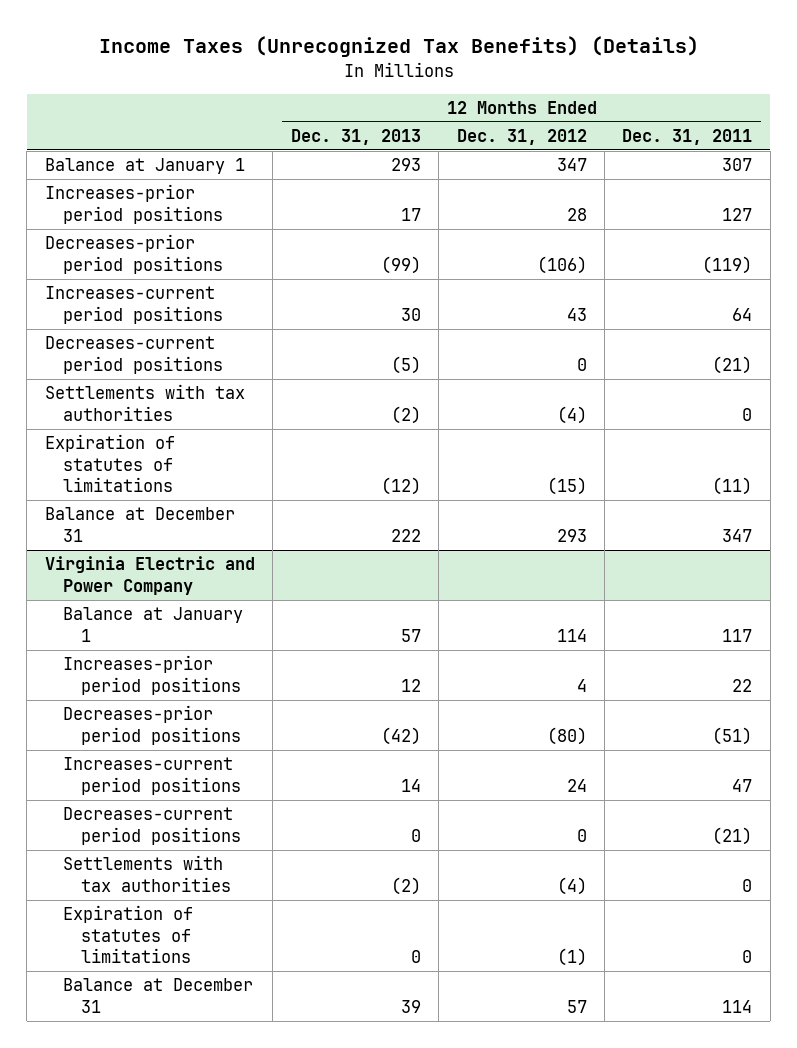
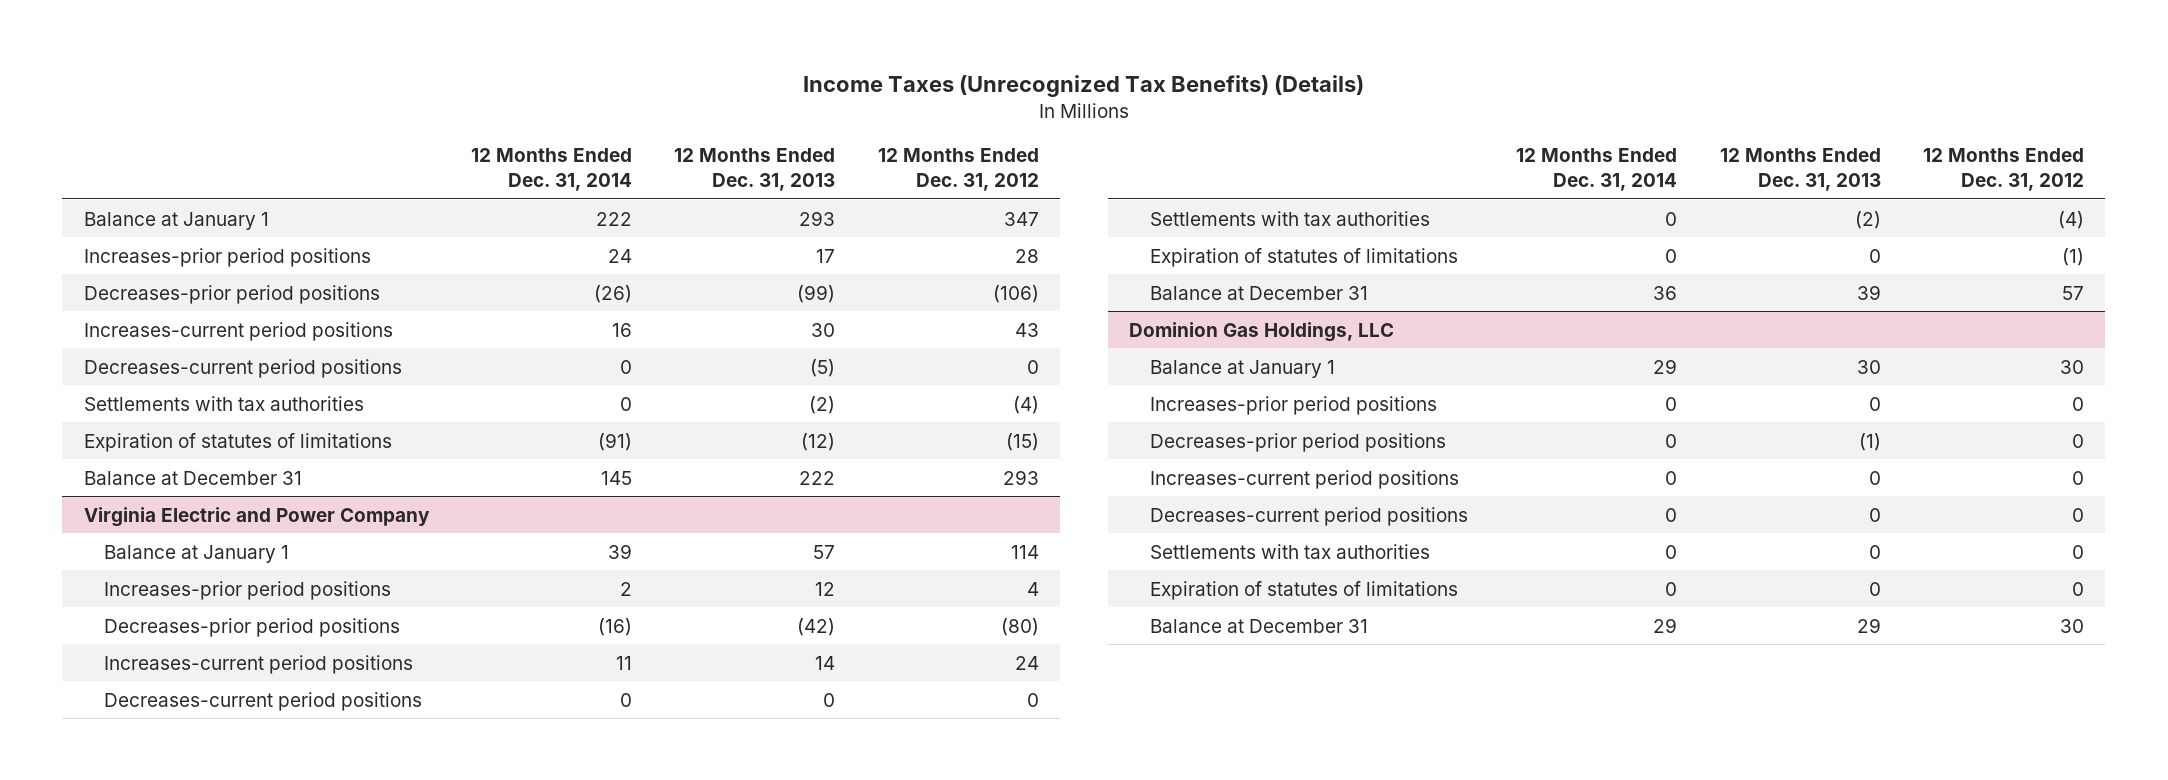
[622,129,753,146] Dec. 31, 2011 -> none
none -> [470,148,632,192] 12 Months Ended Dec. 31, 2014
none -> [1128,321,1394,342] Dominion Gas Holdings, LLC
none -> [1149,359,1335,378] Balance at January 1
none -> [1149,395,1437,415] Increases-prior period positions
none -> [1149,432,1446,452] Decreases-prior period positions
none -> [1149,469,1459,489] Increases-current period positions
none -> [1149,506,1468,526] Decreases-current period positions
none -> [1149,543,1430,559] Settlements with tax authorities
none -> [1149,580,1458,600] Expiration of statutes of limitations
none -> [1149,618,1368,633] Balance at December 31

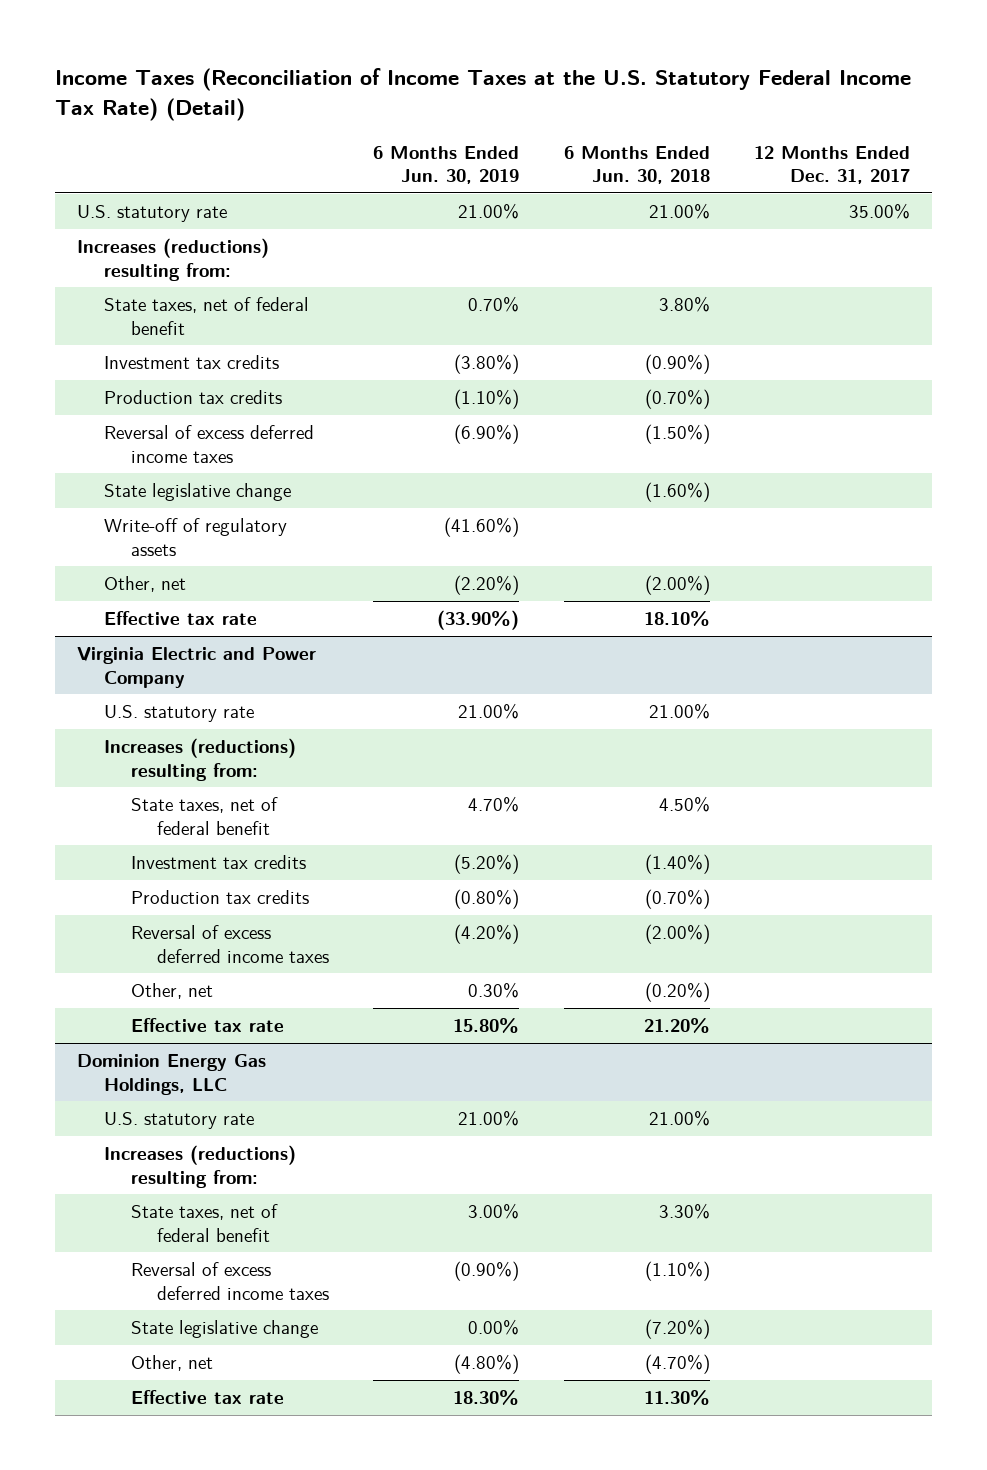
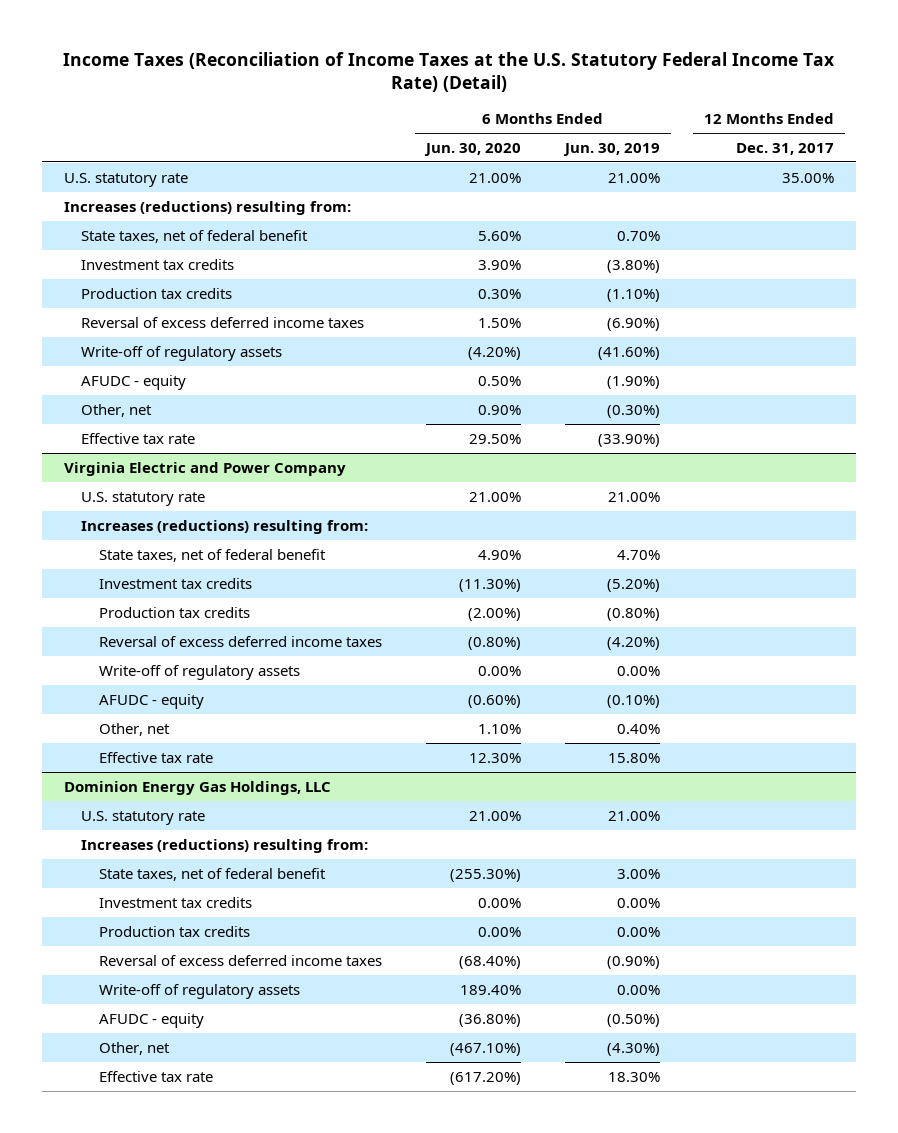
[563,145,710,185] 6 Months Ended Jun. 30, 2018 -> none
none -> [423,143,521,157] Jun. 30, 2020
[104,483,292,502] State legislative change -> none
none -> [81,374,187,390] AFUDC - equity
[454,575,520,596] (2.20%) -> [607,404,661,418] (0.30%)
none -> [98,664,300,680] Write-off of regulatory assets
none -> [98,693,204,709] AFUDC - equity
[468,982,520,999] 0.30% -> [617,723,661,734] 0.40%
none -> [98,896,252,908] Investment tax credits
none -> [98,925,250,937] Production tax credits
[130,1320,318,1339] State legislative change -> none
none -> [98,983,300,999] Write-off of regulatory assets
none -> [98,1012,204,1028] AFUDC - equity
[454,1354,520,1375] (4.80%) -> [607,1042,661,1056] (4.30%)

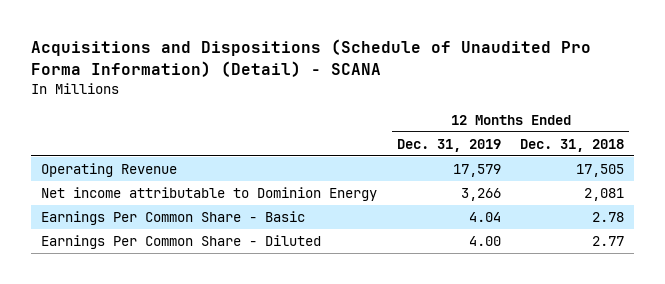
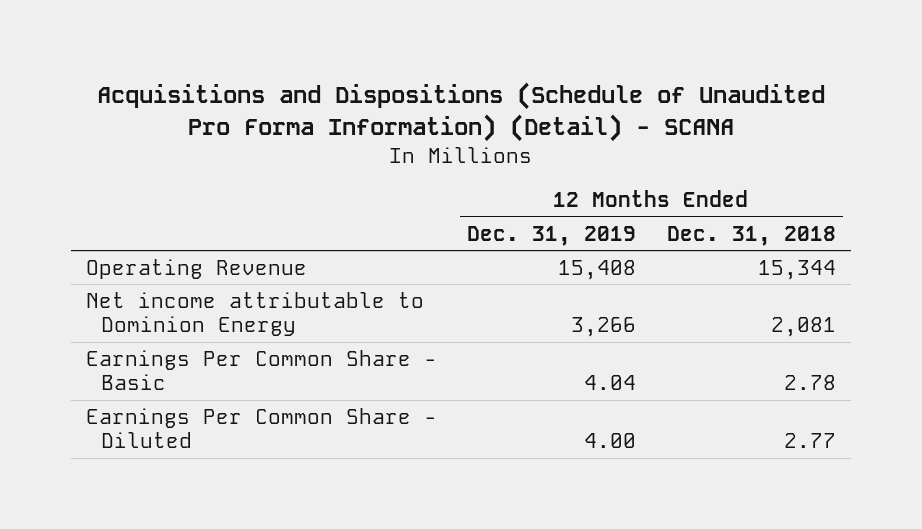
[452,164,501,178] 17,579 -> [558,259,637,280] 15,408
[576,164,625,178] 17,505 -> [757,259,836,280] 15,344

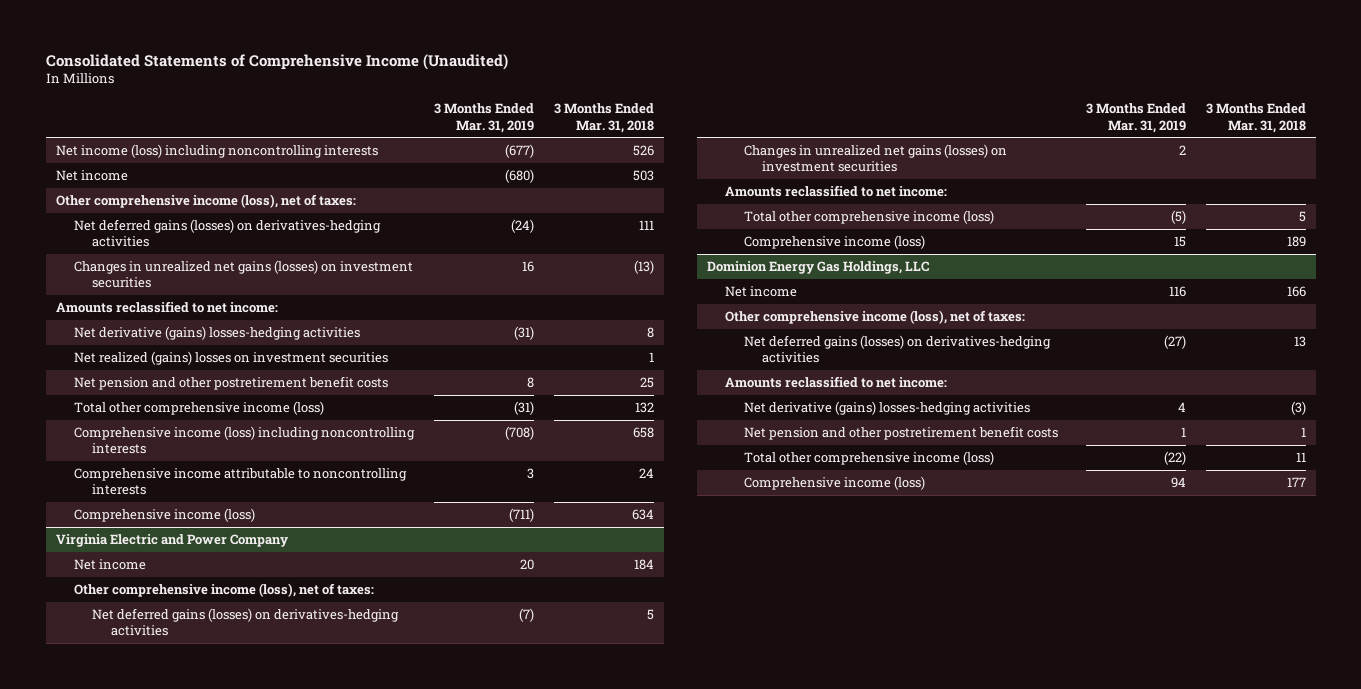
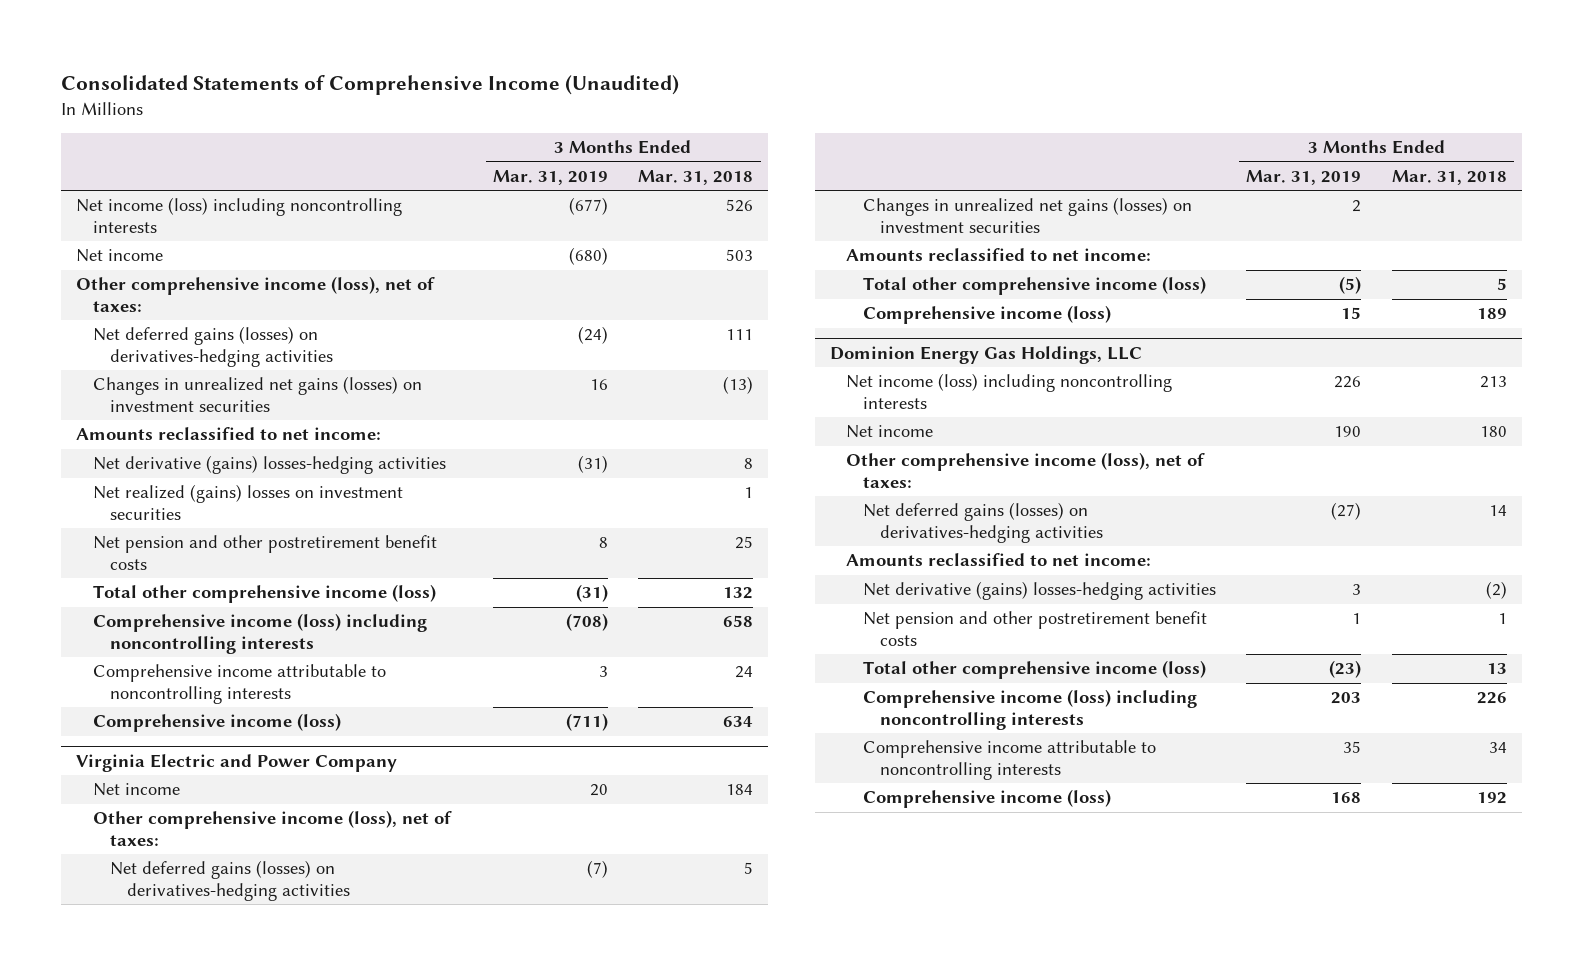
none -> [846,373,1173,410] Net income (loss) including noncontrolling interests
[1168,286,1186,298] 116 -> [1334,426,1362,438] 190
[1286,286,1306,298] 166 -> [1479,426,1507,438] 180
[1293,336,1306,348] 13 -> [1488,505,1507,517] 14
[1177,402,1186,413] 4 -> [1352,584,1362,596] 3
[1290,401,1306,416] (3) -> [1485,581,1507,600] (2)
[1163,451,1186,466] (22) -> [1329,660,1362,679] (23)
[1295,452,1306,463] 11 -> [1486,663,1507,675] 13
none -> [863,689,1198,731] Comprehensive income (loss) including noncontrolling interests
none -> [863,740,1157,781] Comprehensive income attributable to noncontrolling interests
[1170,477,1186,489] 94 -> [1331,792,1362,804] 168
[1286,477,1306,488] 177 -> [1476,792,1507,805] 192

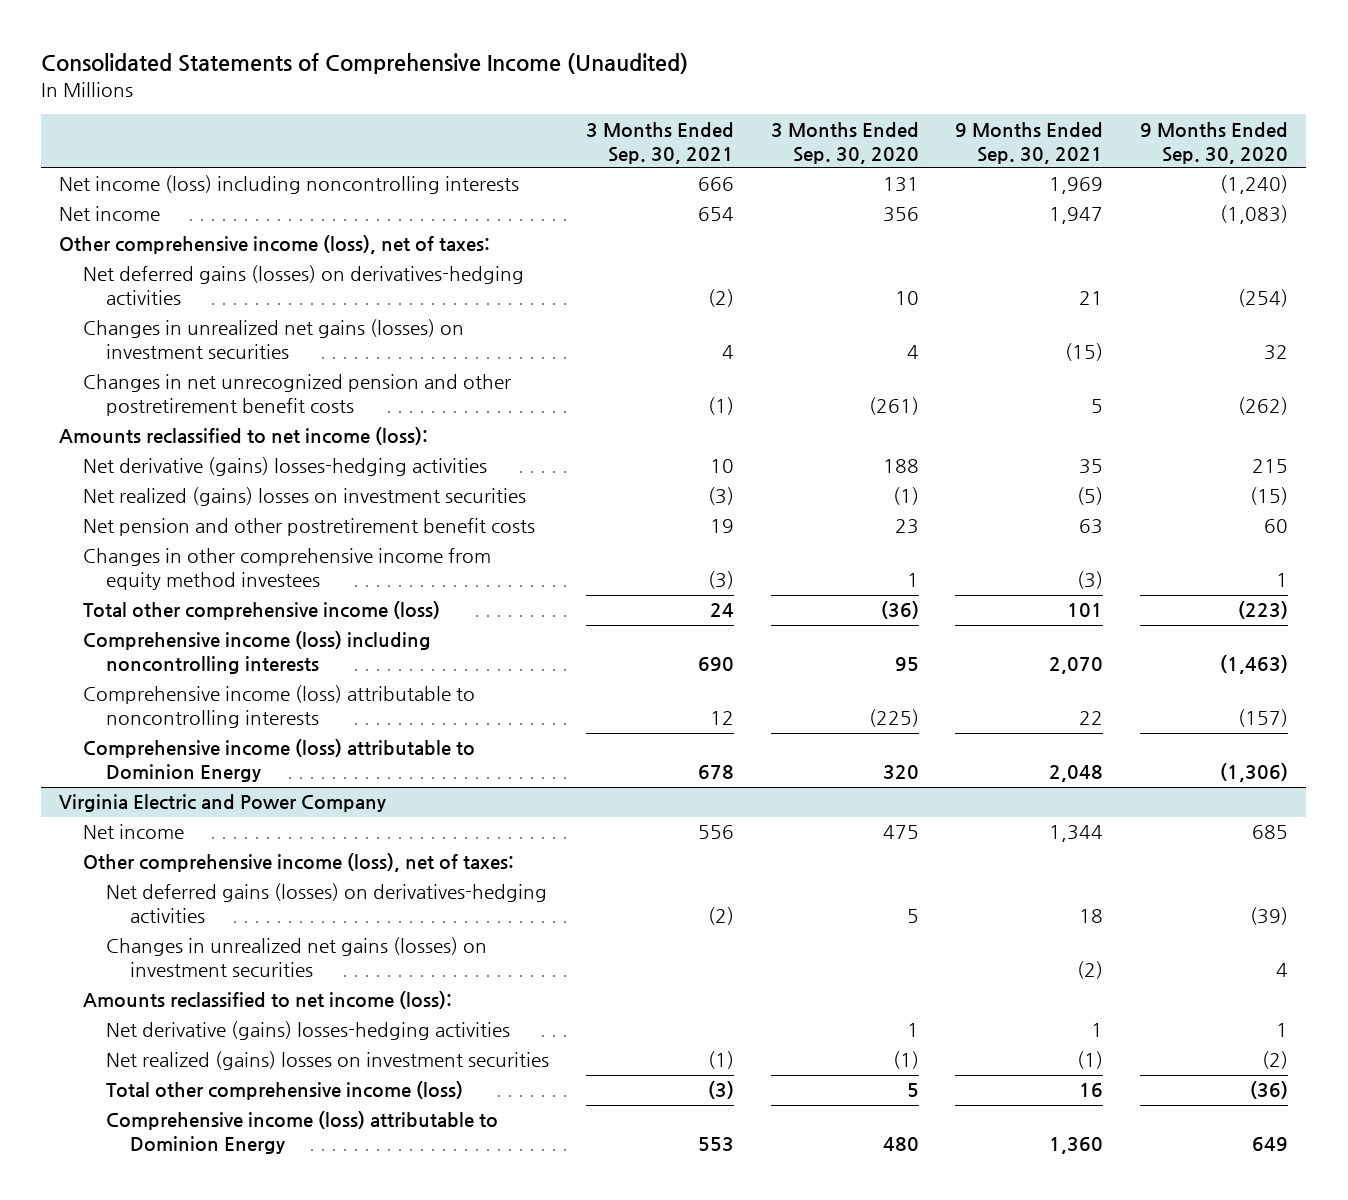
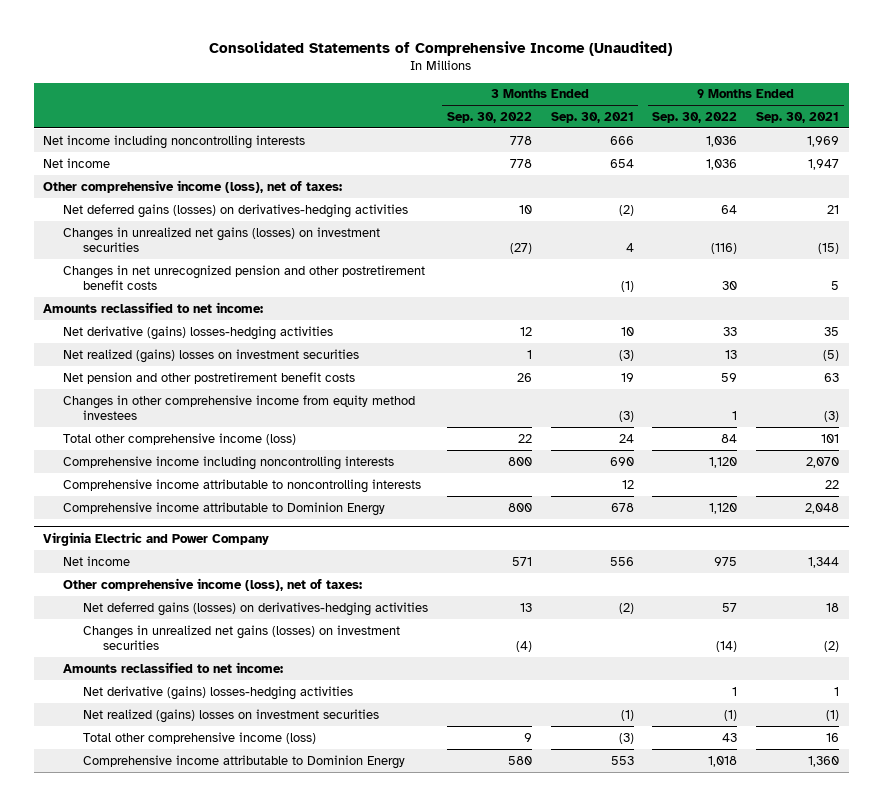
[770,121,919,164] 3 Months Ended Sep. 30, 2020 -> none
[1140,121,1289,164] 9 Months Ended Sep. 30, 2020 -> none
none -> [446,111,532,123] Sep. 30, 2022
none -> [652,111,738,123] Sep. 30, 2022
[59,175,520,195] Net income (loss) including noncontrolling interests -> [43,134,306,149] Net income including noncontrolling interests
[59,427,429,446] Amounts reclassified to net income (loss): -> [43,301,264,313] Amounts reclassified to net income:
[82,631,431,675] Comprehensive income (loss) including noncontrolling interests -> [62,455,394,470] Comprehensive income including noncontrolling interests
[82,685,475,729] Comprehensive income (loss) attributable to noncontrolling interests -> [62,478,421,493] Comprehensive income attributable to noncontrolling interests
[82,739,475,783] Comprehensive income (loss) attributable to Dominion Energy -> [62,501,385,516] Comprehensive income attributable to Dominion Energy
[82,991,452,1010] Amounts reclassified to net income (loss): -> [62,661,283,673] Amounts reclassified to net income:
[106,1111,499,1155] Comprehensive income (loss) attributable to Dominion Energy -> [82,754,405,769] Comprehensive income attributable to Dominion Energy

